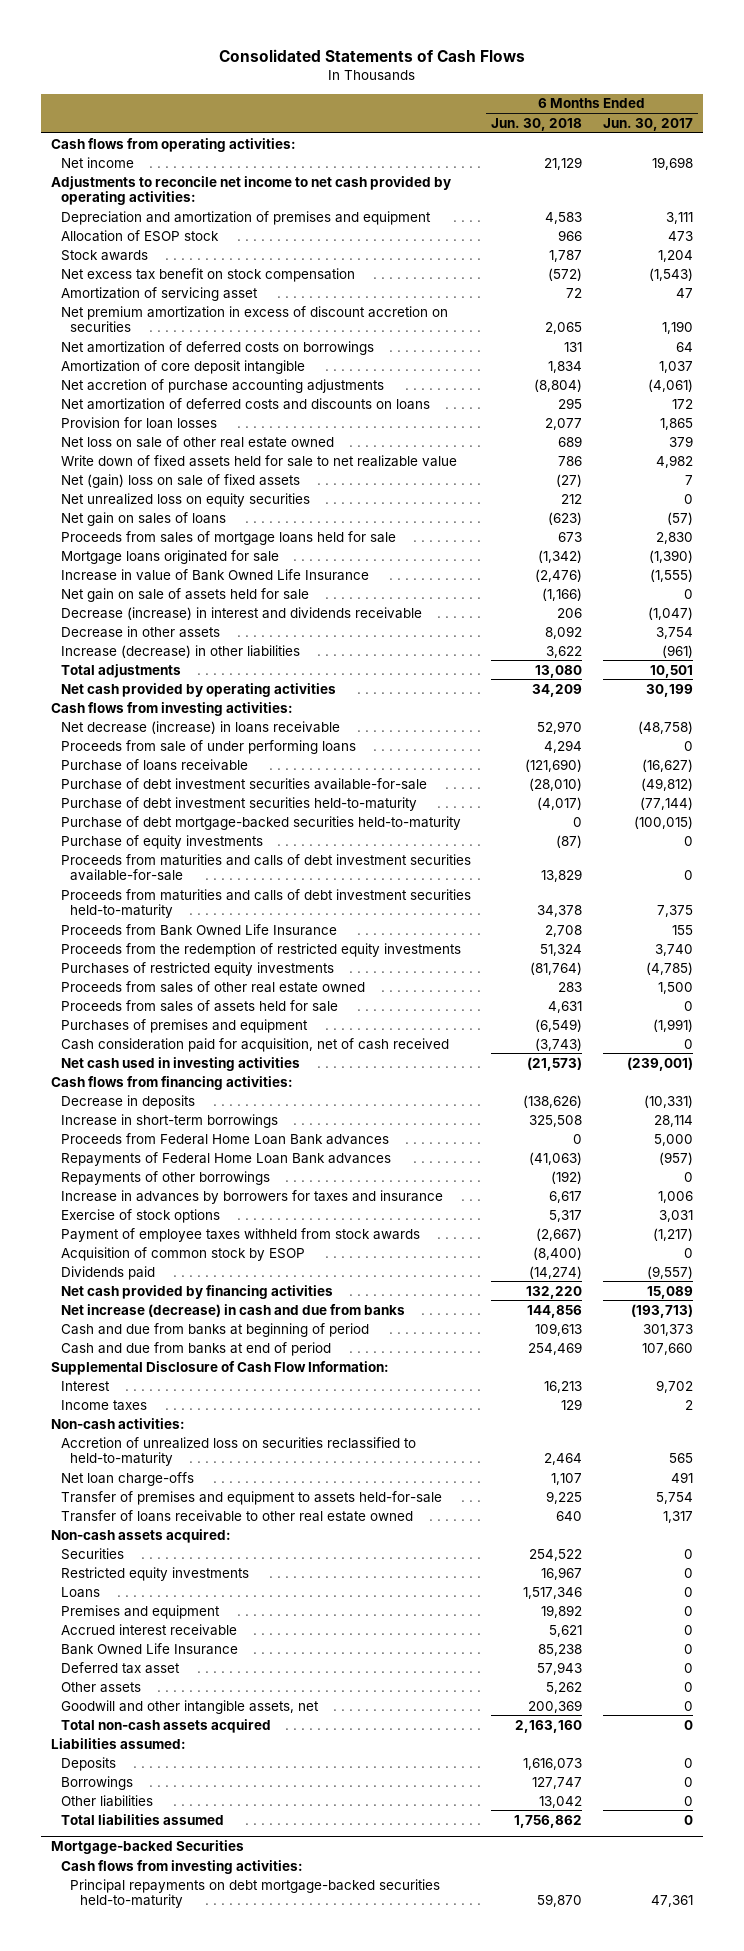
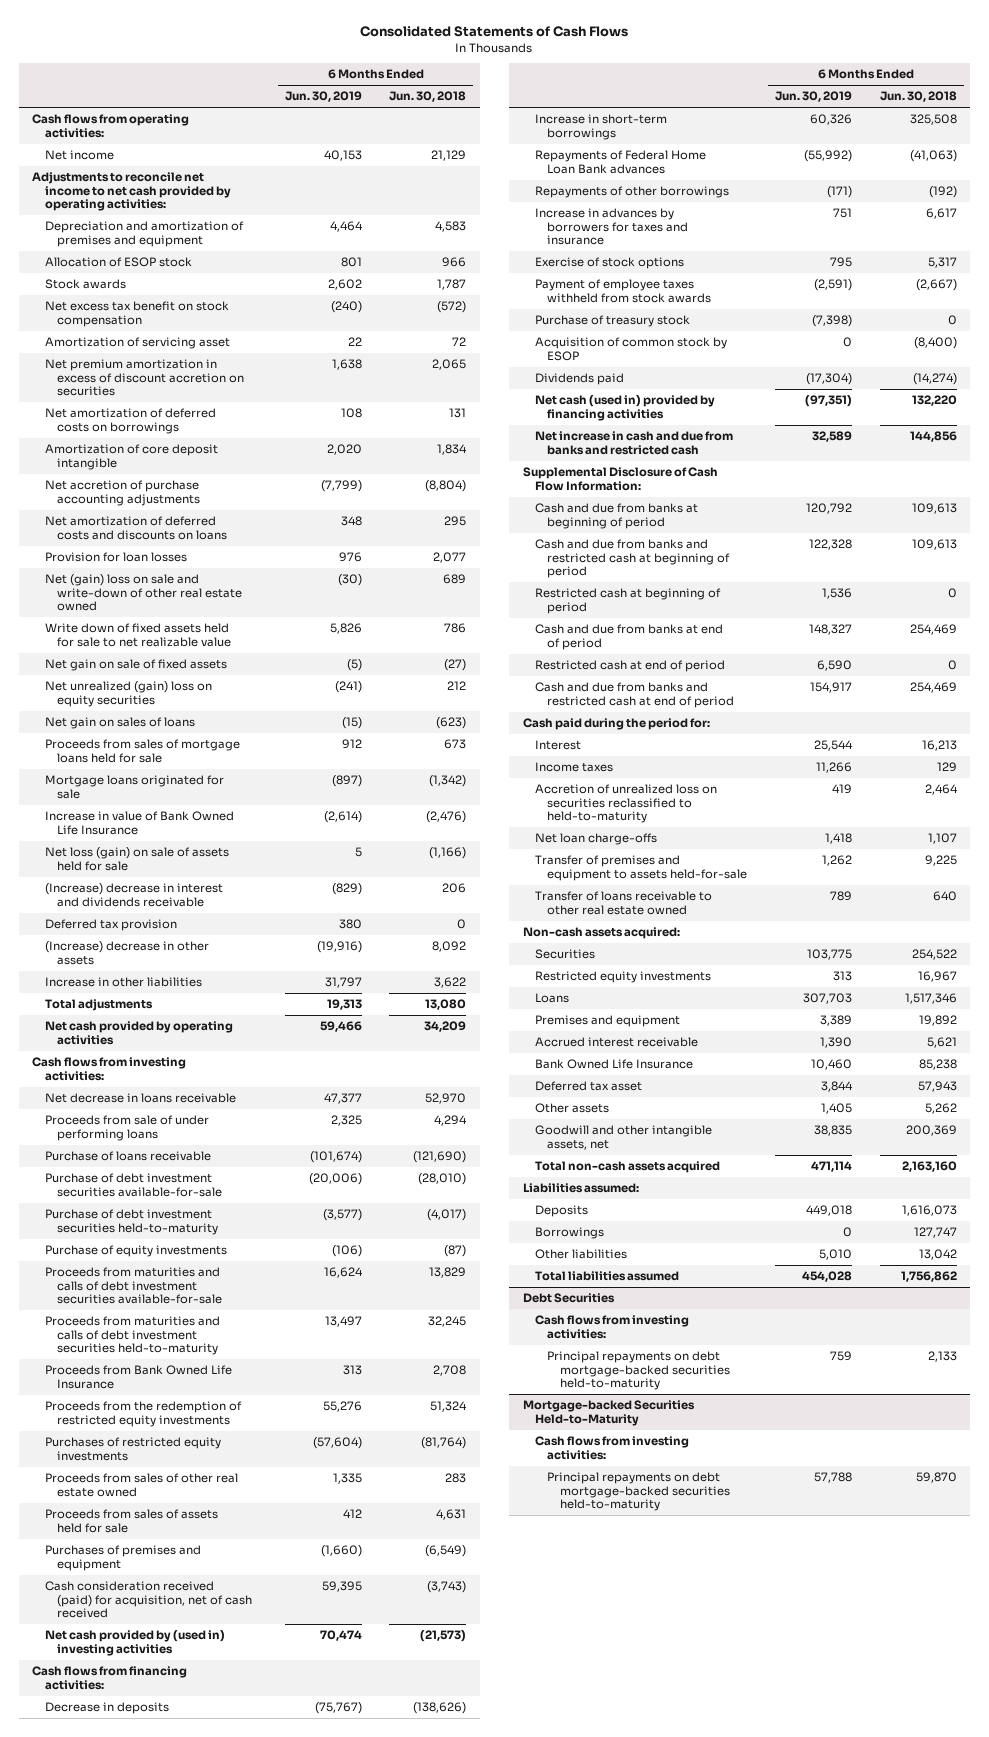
[602,117,693,131] Jun. 30, 2017 -> none
none -> [284,91,362,103] Jun. 30, 2019
[60,435,334,448] Net loss on sale of other real estate owned -> [44,574,243,612] Net (gain) loss on sale and write-down of other real estate owned
[60,473,300,488] Net (gain) loss on sale of fixed assets -> [44,659,227,672] Net gain on sale of fixed assets
[60,492,310,507] Net unrealized loss on equity securities -> [44,681,212,707] Net unrealized (gain) loss on equity securities
[60,587,309,602] Net gain on sale of assets held for sale -> [44,847,229,871] Net loss (gain) on sale of assets held for sale
[60,606,422,620] Decrease (increase) in interest and dividends receivable -> [44,883,223,907] (Increase) decrease in interest and dividends receivable
none -> [44,919,177,932] Deferred tax provision
[60,625,220,638] Decrease in other assets -> [44,941,209,965] (Increase) decrease in other assets
[60,644,300,658] Increase (decrease) in other liabilities -> [44,977,202,988] Increase in other liabilities
[60,720,340,734] Net decrease (increase) in loans receivable -> [44,1093,236,1104] Net decrease in loans receivable
[60,815,461,830] Purchase of debt mortgage-backed securities held-to-maturity -> none
[537,905,583,918] 34,378 -> [428,1316,467,1328] 32,245
[60,1037,449,1052] Cash consideration paid for acquisition, net of cash received -> [44,1581,253,1619] Cash consideration received (paid) for acquisition, net of cash received
[60,1056,300,1071] Net cash used in investing activities -> [44,1630,225,1656] Net cash provided by (used in) investing activities
[60,1132,389,1145] Proceeds from Federal Home Loan Bank advances -> none
none -> [534,315,690,328] Purchase of treasury stock
[60,1284,333,1299] Net cash provided by financing activities -> [534,395,715,421] Net cash (used in) provided by financing activities
[60,1303,405,1317] Net increase (decrease) in cash and due from banks -> [534,431,733,455] Net increase in cash and due from banks and restricted cash
[51,1360,390,1375] Supplemental Disclosure of Cash Flow Information: -> [522,467,718,491] Supplemental Disclosure of Cash Flow Information:
none -> [534,539,731,579] Cash and due from banks and restricted cash at beginning of period
none -> [534,588,721,614] Restricted cash at beginning of period
none -> [534,660,725,673] Restricted cash at end of period
none -> [534,682,735,708] Cash and due from banks and restricted cash at end of period
none -> [522,718,710,731] Cash paid during the period for:
[51,1417,186,1429] Non-cash activities: -> none
[51,1840,245,1855] Mortgage-backed Securities -> none
none -> [522,1293,615,1304] Debt Securities
none -> [547,1351,730,1391] Principal repayments on debt mortgage-backed securities held-to-maturity
none -> [522,1400,695,1426] Mortgage-backed Securities Held-to-Maturity
none -> [534,1436,689,1460] Cash flows from investing activities:

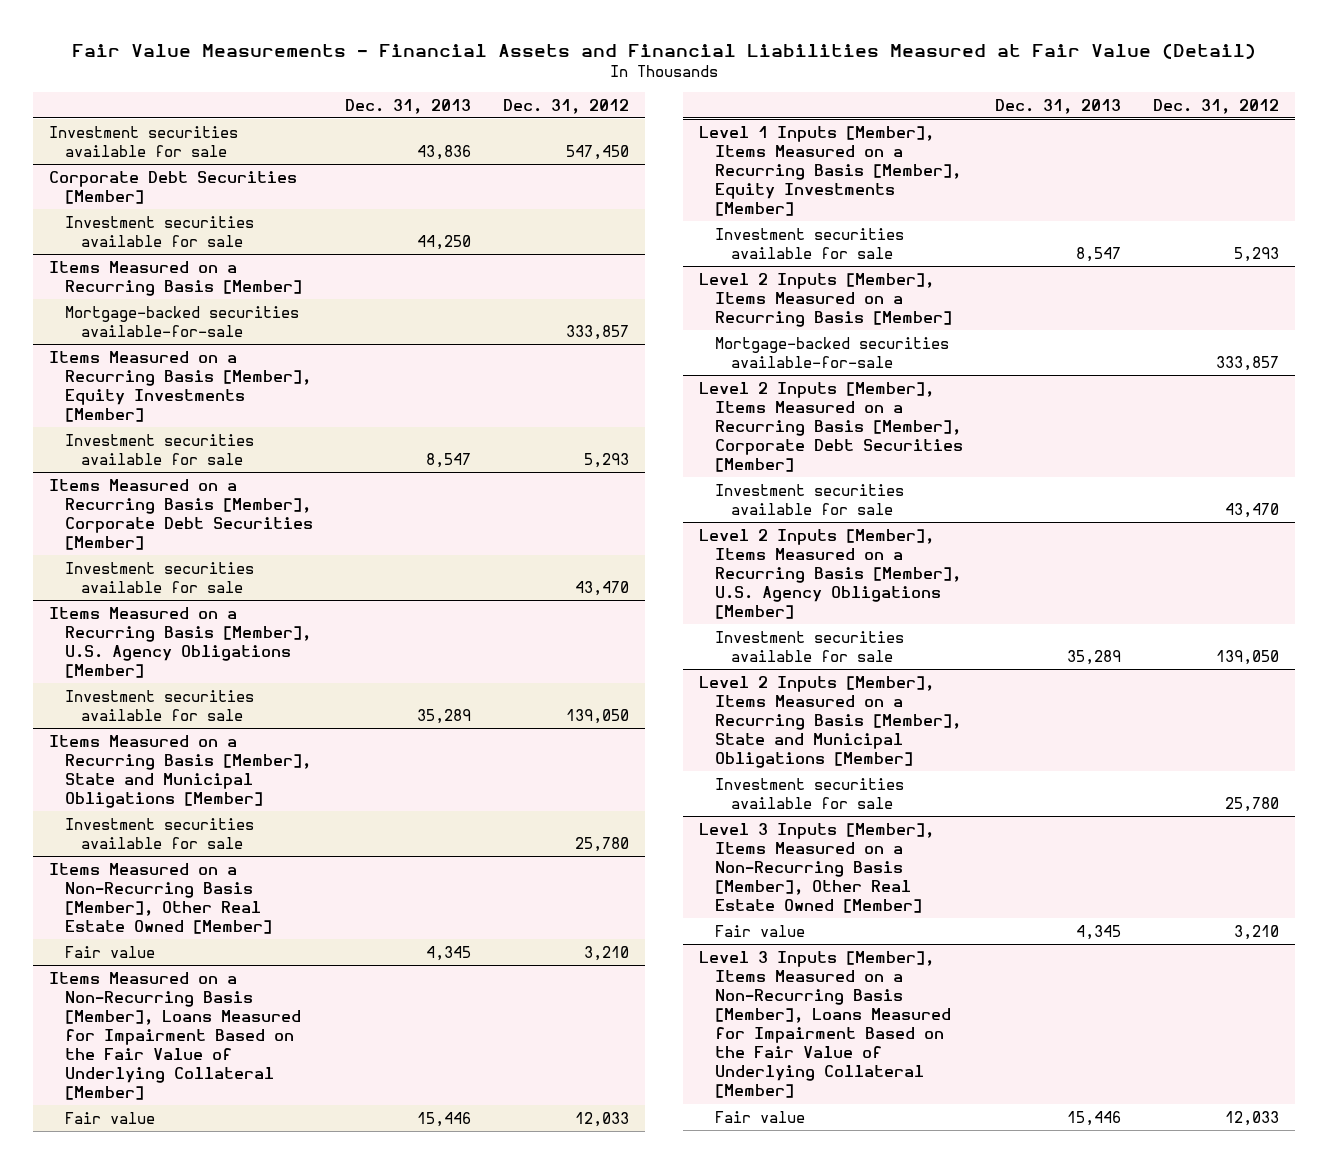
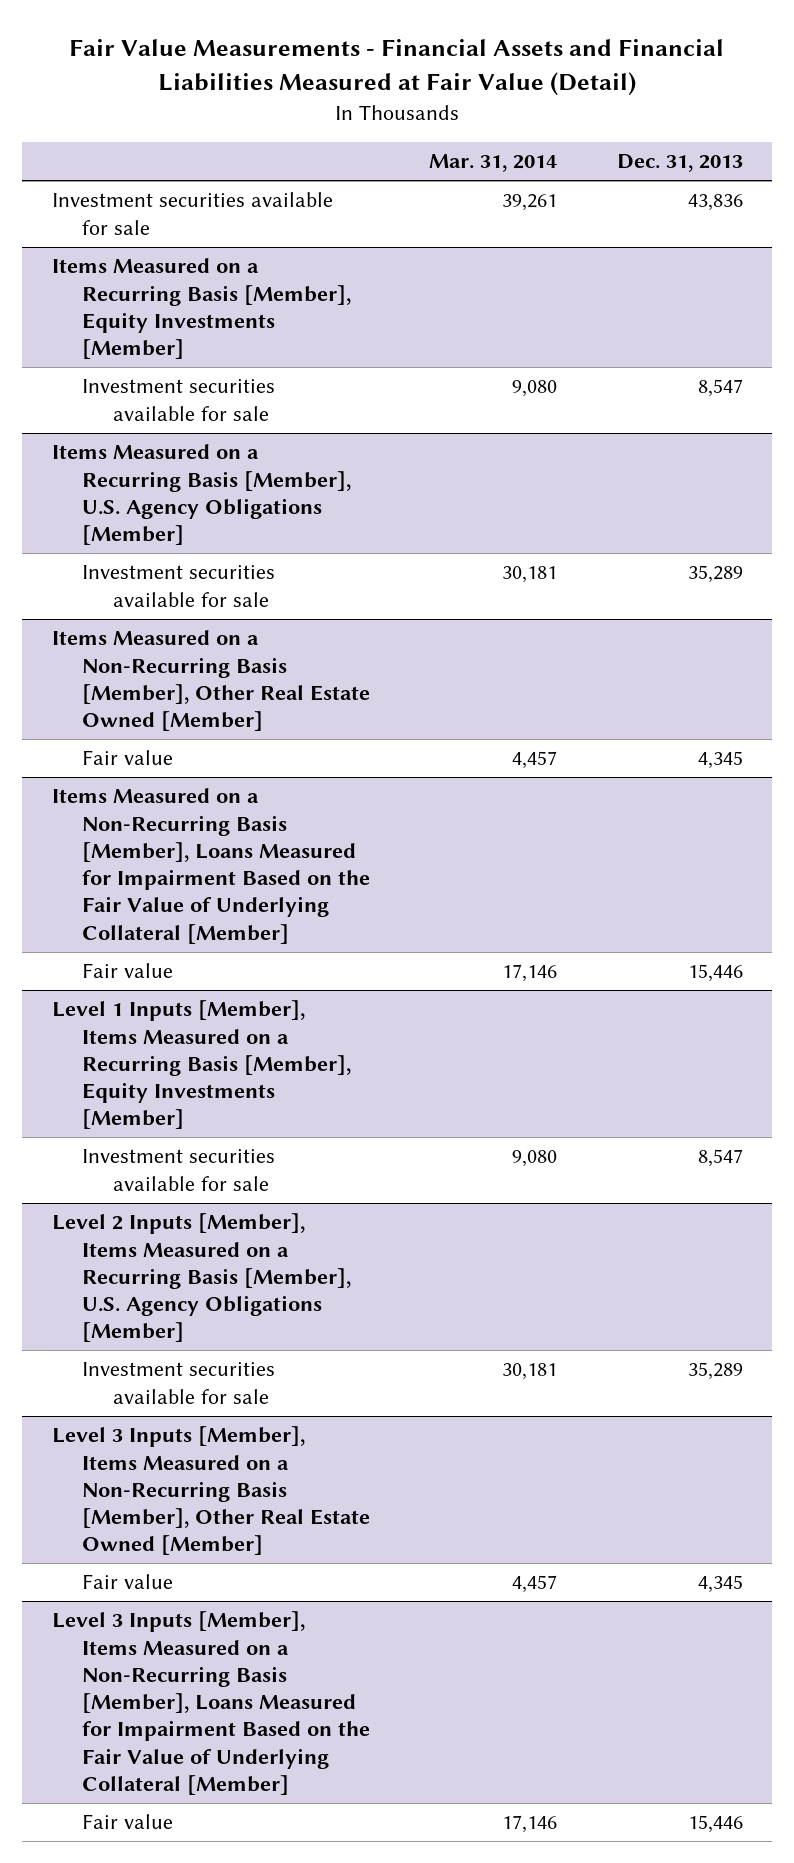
[503,98,630,114] Dec. 31, 2012 -> none
none -> [429,154,558,173] Mar. 31, 2014
[49,170,298,204] Corporate Debt Securities [Member] -> none
[65,215,255,247] Investment securities available for sale -> none
[49,260,303,296] Items Measured on a Recurring Basis [Member] -> none
[65,305,300,337] Mortgage-backed securities available-for-sale -> none
[49,478,314,550] Items Measured on a Recurring Basis [Member], Corporate Debt Securities [Member] -> none
[65,561,255,593] Investment securities available for sale -> none
[49,734,312,808] Items Measured on a Recurring Basis [Member], State and Municipal Obligations [Member] -> none
[65,817,255,849] Investment securities available for sale -> none
[699,272,953,327] Level 2 Inputs [Member], Items Measured on a Recurring Basis [Member] -> none
[715,336,950,368] Mortgage-backed securities available-for-sale -> none
[699,381,964,473] Level 2 Inputs [Member], Items Measured on a Recurring Basis [Member], Corporate Debt Securities [Member] -> none
[715,483,905,515] Investment securities available for sale -> none
[699,675,962,769] Level 2 Inputs [Member], Items Measured on a Recurring Basis [Member], State and Municipal Obligations [Member] -> none
[715,777,905,809] Investment securities available for sale -> none

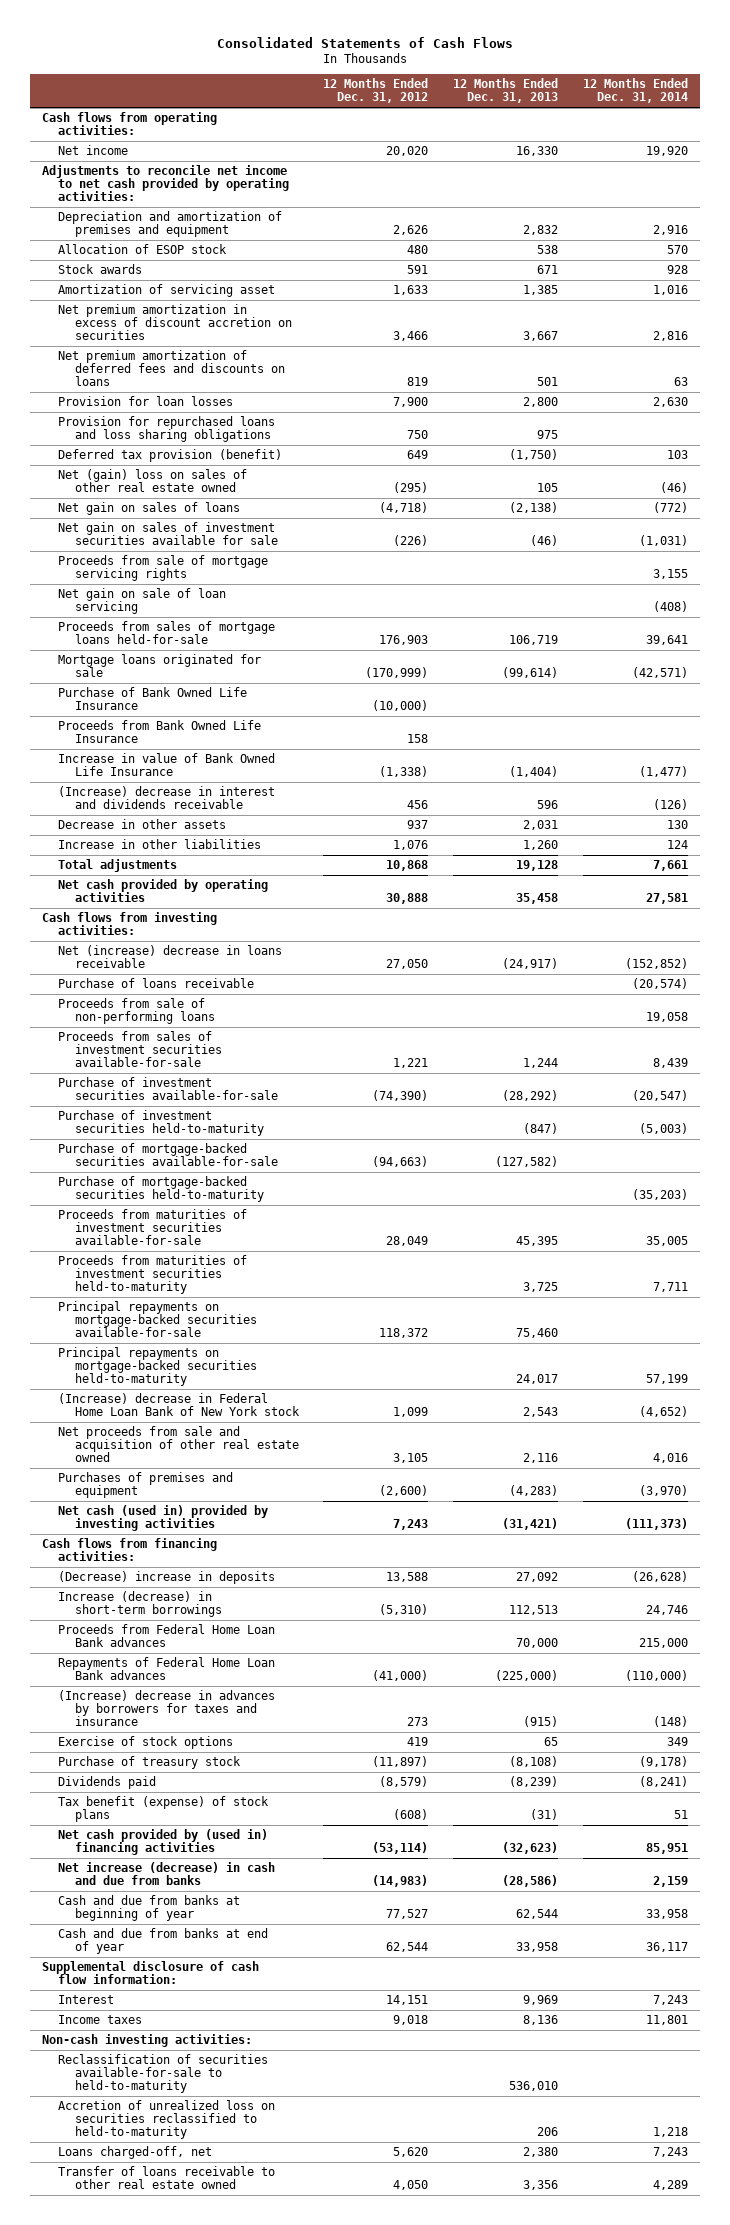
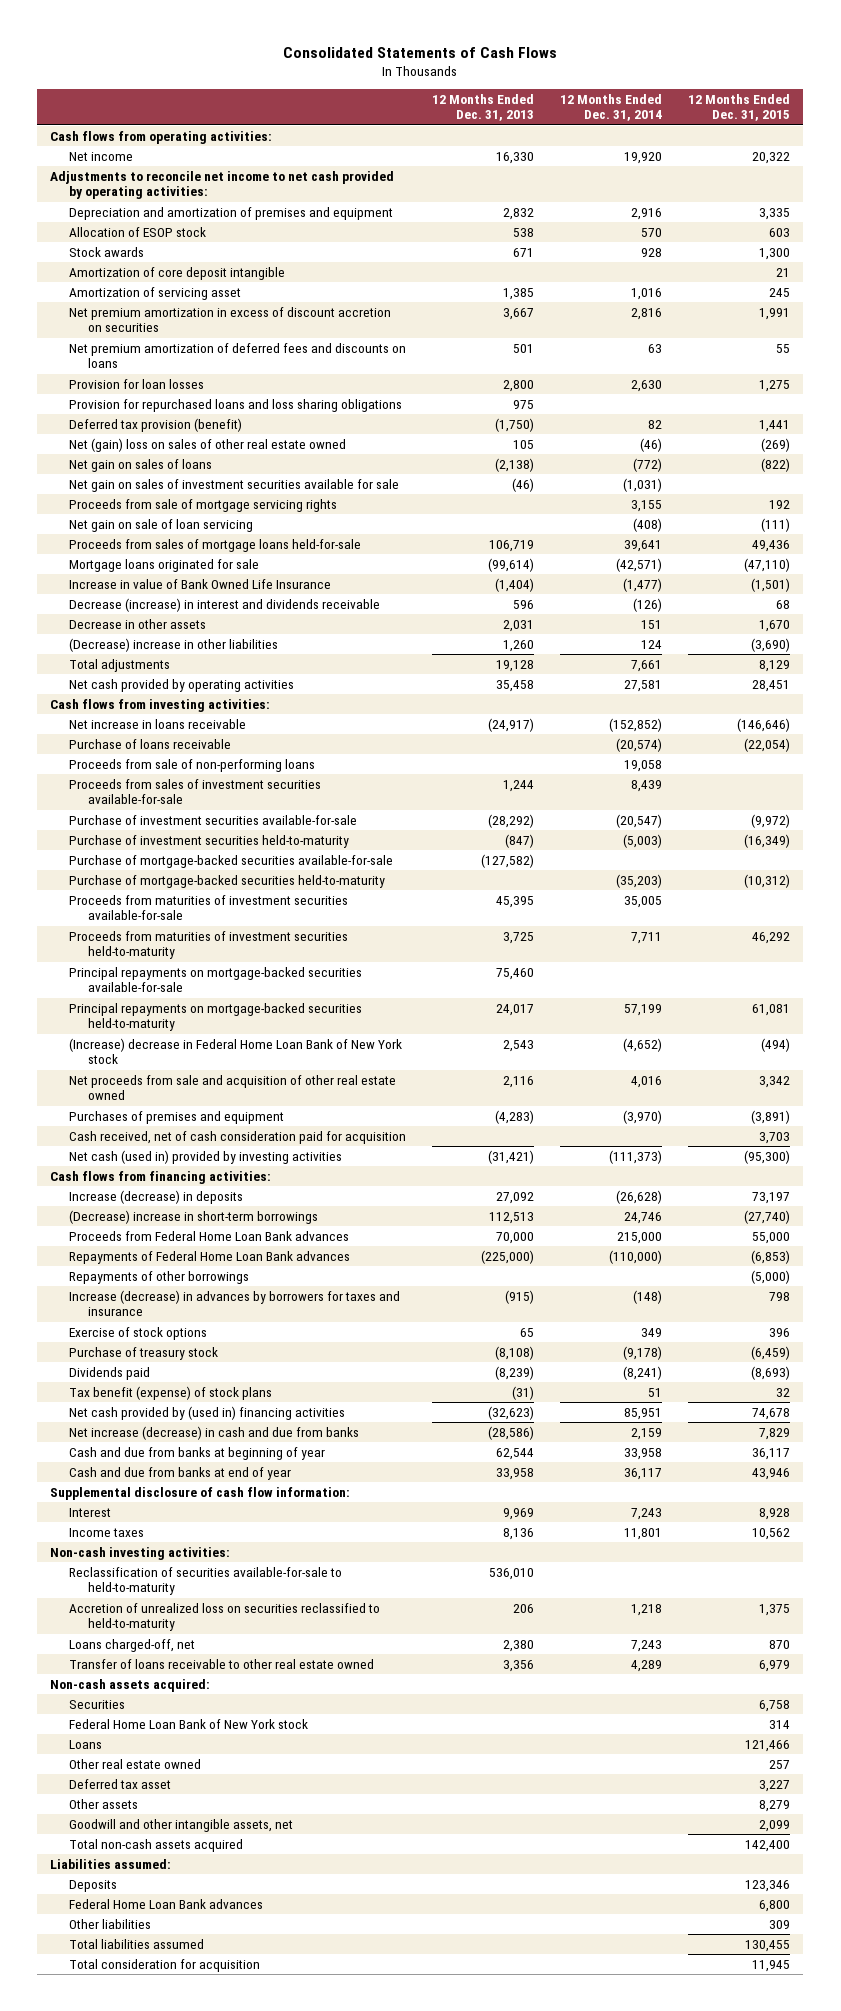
[323,78,429,104] 12 Months Ended Dec. 31, 2012 -> none
none -> [688,94,791,122] 12 Months Ended Dec. 31, 2015
none -> [69,266,286,280] Amortization of core deposit intangible
[666,450,688,460] 103 -> [648,419,663,429] 82
[58,687,248,711] Purchase of Bank Owned Life Insurance -> none
[58,720,262,744] Proceeds from Bank Owned Life Insurance -> none
[58,786,276,810] (Increase) decrease in interest and dividends receivable -> [69,597,381,612] Decrease (increase) in interest and dividends receivable
[666,820,688,830] 130 -> [641,619,663,629] 151
[58,839,262,850] Increase in other liabilities -> [69,637,279,652] (Decrease) increase in other liabilities
[58,945,283,969] Net (increase) decrease in loans receivable -> [69,718,247,729] Net increase in loans receivable
none -> [69,1130,407,1144] Cash received, net of cash consideration paid for acquisition
[58,1571,276,1585] (Decrease) increase in deposits -> [69,1189,244,1204] Increase (decrease) in deposits
[58,1591,222,1618] Increase (decrease) in short-term borrowings -> [69,1209,319,1224] (Decrease) increase in short-term borrowings
none -> [69,1270,250,1284] Repayments of other borrowings
[58,1690,276,1727] (Increase) decrease in advances by borrowers for taxes and insurance -> [69,1289,401,1317] Increase (decrease) in advances by borrowers for taxes and insurance
none -> [50,1678,211,1692] Non-cash assets acquired:
none -> [69,1699,126,1709] Securities
none -> [69,1718,309,1729] Federal Home Loan Bank of New York stock
none -> [69,1739,103,1749] Loans
none -> [69,1758,202,1769] Other real estate owned
none -> [69,1778,172,1789] Deferred tax asset
none -> [69,1798,139,1809] Other assets
none -> [69,1818,294,1832] Goodwill and other intangible assets, net
none -> [69,1838,244,1852] Total non-cash assets acquired
none -> [50,1858,172,1869] Liabilities assumed:
none -> [69,1879,118,1892] Deposits
none -> [69,1898,264,1909] Federal Home Loan Bank advances
none -> [69,1918,152,1929] Other liabilities
none -> [69,1938,205,1949] Total liabilities assumed
none -> [69,1958,261,1972] Total consideration for acquisition

